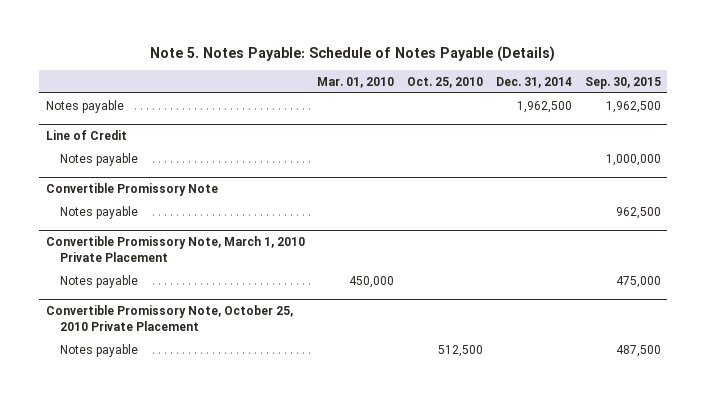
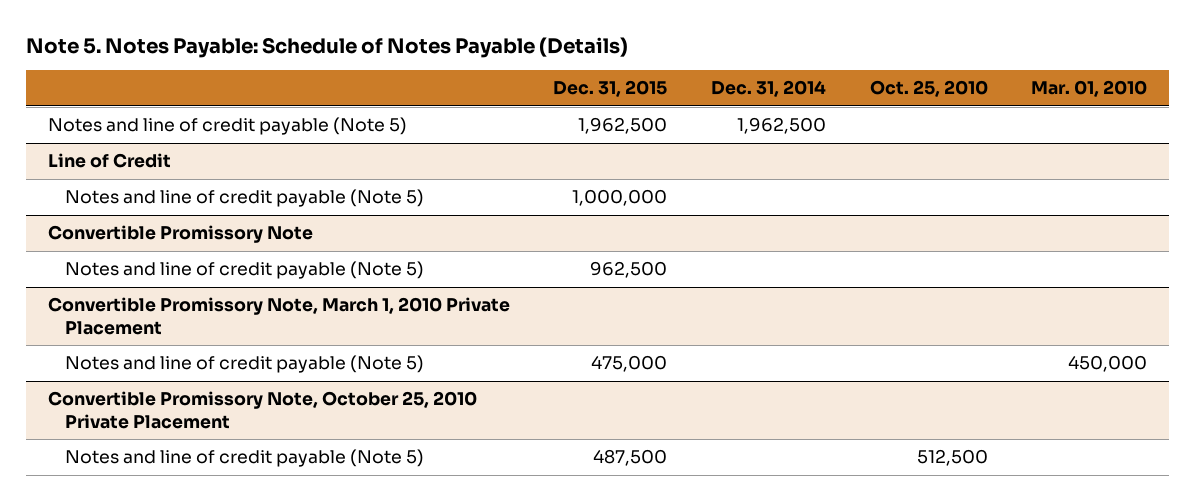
[584,76,661,89] Sep. 30, 2015 -> none
none -> [553,80,668,98] Dec. 31, 2015
[45,99,124,113] Notes payable -> [47,117,407,136] Notes and line of credit payable (Note 5)
[59,152,138,166] Notes payable -> [65,189,425,208] Notes and line of credit payable (Note 5)
[59,205,138,219] Notes payable -> [65,261,425,280] Notes and line of credit payable (Note 5)
[59,274,138,288] Notes payable -> [65,355,425,374] Notes and line of credit payable (Note 5)
[59,343,138,357] Notes payable -> [65,449,425,468] Notes and line of credit payable (Note 5)

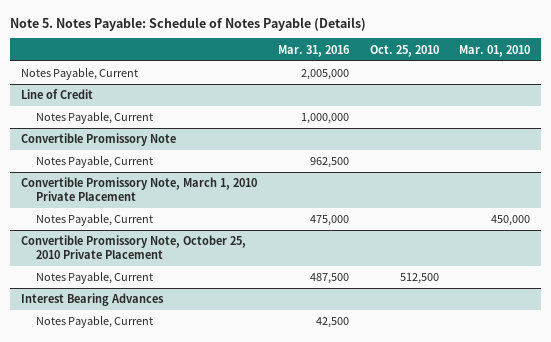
[553,80,668,98] Dec. 31, 2015 -> none
[710,80,826,98] Dec. 31, 2014 -> none
none -> [277,44,350,57] Mar. 31, 2016
[47,117,407,136] Notes and line of credit payable (Note 5) -> [20,68,138,81] Notes Payable, Current
[65,189,425,208] Notes and line of credit payable (Note 5) -> [36,112,154,125] Notes Payable, Current
[65,261,425,280] Notes and line of credit payable (Note 5) -> [36,156,154,169] Notes Payable, Current
[65,355,425,374] Notes and line of credit payable (Note 5) -> [36,214,154,227] Notes Payable, Current
[65,449,425,468] Notes and line of credit payable (Note 5) -> [36,272,154,285] Notes Payable, Current
none -> [20,293,164,307] Interest Bearing Advances
none -> [36,316,154,329] Notes Payable, Current

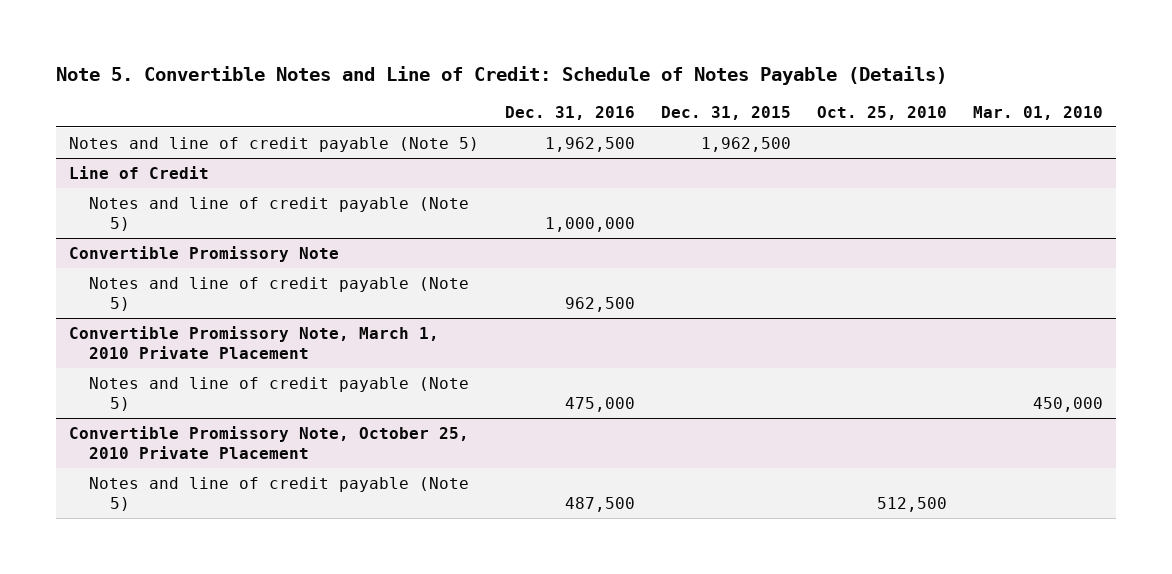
[10,16,367,31] Note 5. Notes Payable: Schedule of Notes Payable (Details) -> [55,65,947,85] Note 5. Convertible Notes and Line of Credit: Schedule of Notes Payable (Details)
[277,44,350,57] Mar. 31, 2016 -> none
none -> [504,105,635,120] Dec. 31, 2016
none -> [660,105,791,120] Dec. 31, 2015
[20,68,138,81] Notes Payable, Current -> [68,136,479,152] Notes and line of credit payable (Note 5)
[36,112,154,125] Notes Payable, Current -> [89,196,470,232] Notes and line of credit payable (Note 5)
[36,156,154,169] Notes Payable, Current -> [89,276,470,312] Notes and line of credit payable (Note 5)
[36,214,154,227] Notes Payable, Current -> [89,376,470,412] Notes and line of credit payable (Note 5)
[20,293,164,307] Interest Bearing Advances -> none
[36,316,154,329] Notes Payable, Current -> none
[36,272,154,285] Notes Payable, Current -> [89,476,470,512] Notes and line of credit payable (Note 5)

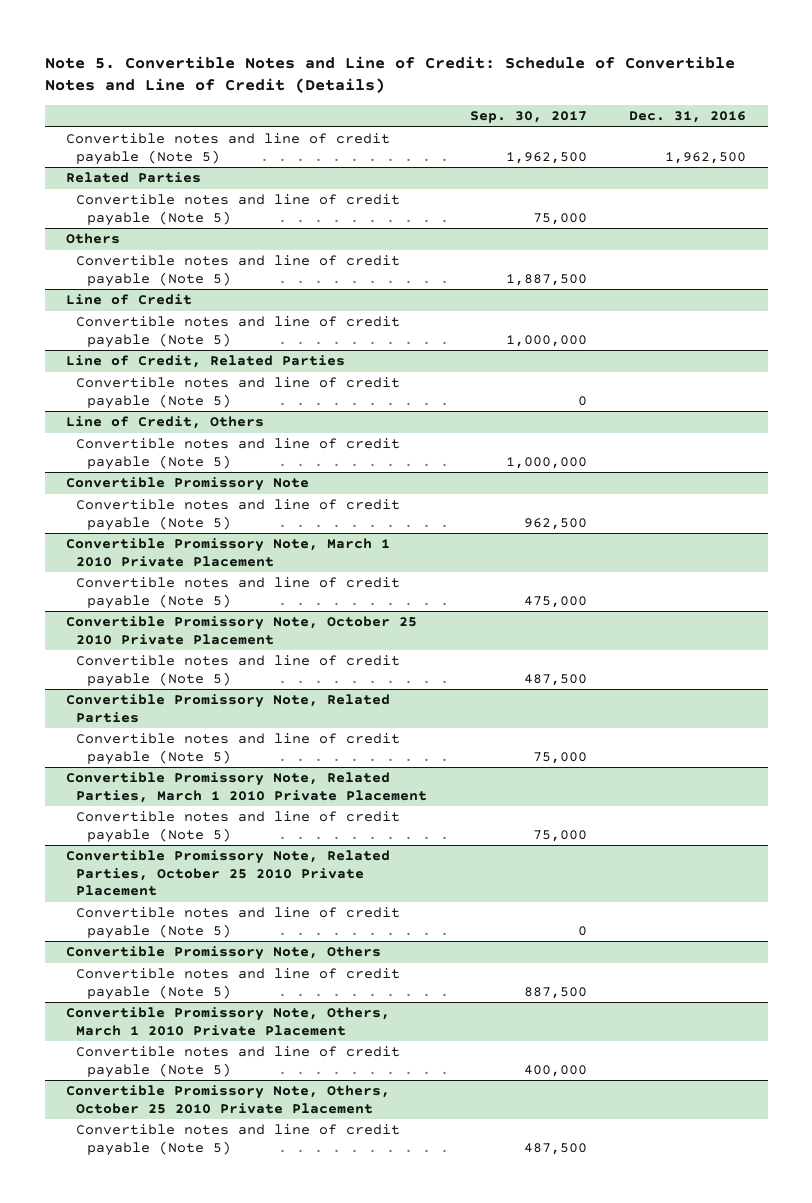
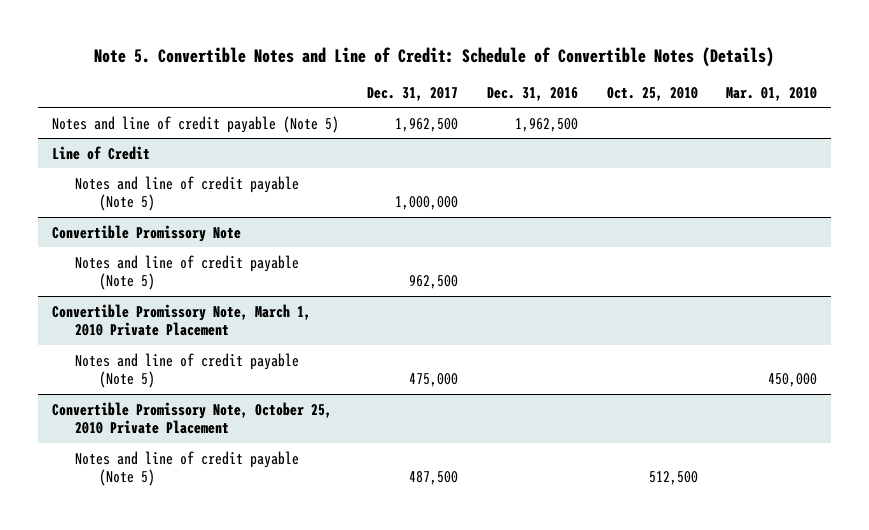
[44,55,735,94] Note 5. Convertible Notes and Line of Credit: Schedule of Convertible Notes and Line of Credit (Details) -> [94,46,775,67] Note 5. Convertible Notes and Line of Credit: Schedule of Convertible Notes (Details)
[469,111,587,124] Sep. 30, 2017 -> none
none -> [367,86,459,101] Dec. 31, 2017
none -> [606,86,698,101] Oct. 25, 2010
none -> [726,86,818,101] Mar. 01, 2010
[65,172,201,184] Related Parties -> none
[76,194,401,226] Convertible notes and line of credit payable (Note 5) -> none
[65,233,120,245] Others -> none
[76,255,401,287] Convertible notes and line of credit payable (Note 5) -> none
[65,133,390,165] Convertible notes and line of credit payable (Note 5) -> [51,115,339,133] Notes and line of credit payable (Note 5)
[65,355,345,369] Line of Credit, Related Parties -> none
[76,377,401,409] Convertible notes and line of credit payable (Note 5) -> none
[65,416,264,430] Line of Credit, Others -> none
[76,438,401,470] Convertible notes and line of credit payable (Note 5) -> none
[76,316,401,348] Convertible notes and line of credit payable (Note 5) -> [75,175,300,212] Notes and line of credit payable (Note 5)
[65,694,390,723] Convertible Promissory Note, Related Parties -> none
[76,733,401,765] Convertible notes and line of credit payable (Note 5) -> none
[65,772,428,803] Convertible Promissory Note, Related Parties, March 1 2010 Private Placement -> none
[76,811,401,843] Convertible notes and line of credit payable (Note 5) -> none
[65,850,390,897] Convertible Promissory Note, Related Parties, October 25 2010 Private Placement -> none
[76,907,401,939] Convertible notes and line of credit payable (Note 5) -> none
[65,946,381,961] Convertible Promissory Note, Others -> none
[76,968,401,1000] Convertible notes and line of credit payable (Note 5) -> none
[65,1007,390,1036] Convertible Promissory Note, Others, March 1 2010 Private Placement -> none
[76,1046,401,1078] Convertible notes and line of credit payable (Note 5) -> none
[65,1085,390,1114] Convertible Promissory Note, Others, October 25 2010 Private Placement -> none
[76,1124,401,1156] Convertible notes and line of credit payable (Note 5) -> none
[76,499,401,531] Convertible notes and line of credit payable (Note 5) -> [75,254,300,291] Notes and line of credit payable (Note 5)
[65,538,390,567] Convertible Promissory Note, March 1 2010 Private Placement -> [51,303,311,337] Convertible Promissory Note, March 1, 2010 Private Placement
[76,577,401,609] Convertible notes and line of credit payable (Note 5) -> [75,352,300,389] Notes and line of credit payable (Note 5)
[65,616,417,645] Convertible Promissory Note, October 25 2010 Private Placement -> [51,401,332,435] Convertible Promissory Note, October 25, 2010 Private Placement
[76,655,401,687] Convertible notes and line of credit payable (Note 5) -> [75,450,300,487] Notes and line of credit payable (Note 5)

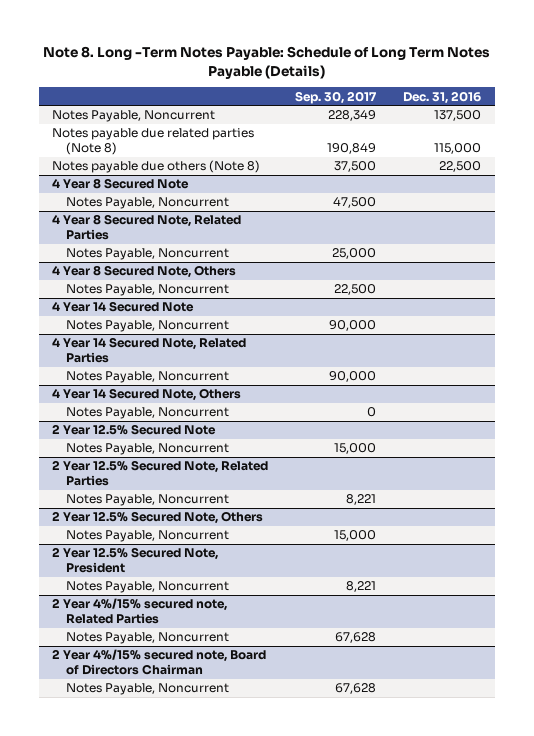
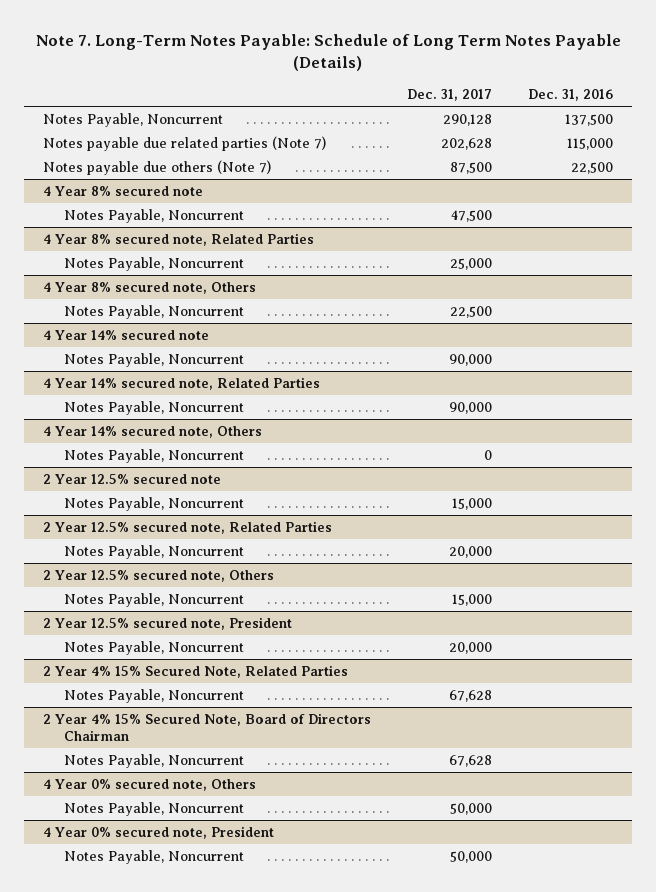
[42,46,490,79] Note 8. Long -Term Notes Payable: Schedule of Long Term Notes Payable (Details) -> [35,34,621,72] Note 7. Long-Term Notes Payable: Schedule of Long Term Notes Payable (Details)
[295,90,378,104] Sep. 30, 2017 -> none
none -> [406,89,492,102] Dec. 31, 2017
[52,128,255,155] Notes payable due related parties (Note 8) -> [42,135,326,151] Notes payable due related parties (Note 7)
[52,160,261,174] Notes payable due others (Note 8) -> [42,159,271,175] Notes payable due others (Note 7)
[52,178,190,190] 4 Year 8 Secured Note -> [42,185,203,196] 4 Year 8% secured note
[52,214,242,240] 4 Year 8 Secured Note, Related Parties -> [42,232,314,246] 4 Year 8% secured note, Related Parties
[52,265,237,279] 4 Year 8 Secured Note, Others -> [42,281,256,294] 4 Year 8% secured note, Others
[52,301,195,313] 4 Year 14 Secured Note -> [42,329,209,340] 4 Year 14% secured note
[52,337,247,363] 4 Year 14 Secured Note, Related Parties -> [42,376,320,390] 4 Year 14% secured note, Related Parties
[52,388,242,402] 4 Year 14 Secured Note, Others -> [42,425,262,438] 4 Year 14% secured note, Others
[52,424,217,436] 2 Year 12.5% Secured Note -> [42,473,221,484] 2 Year 12.5% secured note
[52,460,269,486] 2 Year 12.5% Secured Note, Related Parties -> [42,520,332,534] 2 Year 12.5% secured note, Related Parties
[52,511,264,525] 2 Year 12.5% Secured Note, Others -> [42,569,274,582] 2 Year 12.5% secured note, Others
[52,547,219,573] 2 Year 12.5% Secured Note, President -> [42,616,292,630] 2 Year 12.5% secured note, President
[52,598,228,624] 2 Year 4%/15% secured note, Related Parties -> [42,664,348,678] 2 Year 4% 15% Secured Note, Related Parties
[52,649,267,675] 2 Year 4%/15% secured note, Board of Directors Chairman -> [42,712,371,741] 2 Year 4% 15% Secured Note, Board of Directors Chairman
none -> [42,778,256,791] 4 Year 0% secured note, Others
none -> [63,801,244,816] Notes Payable, Noncurrent
none -> [42,825,274,839] 4 Year 0% secured note, President
none -> [63,849,244,864] Notes Payable, Noncurrent

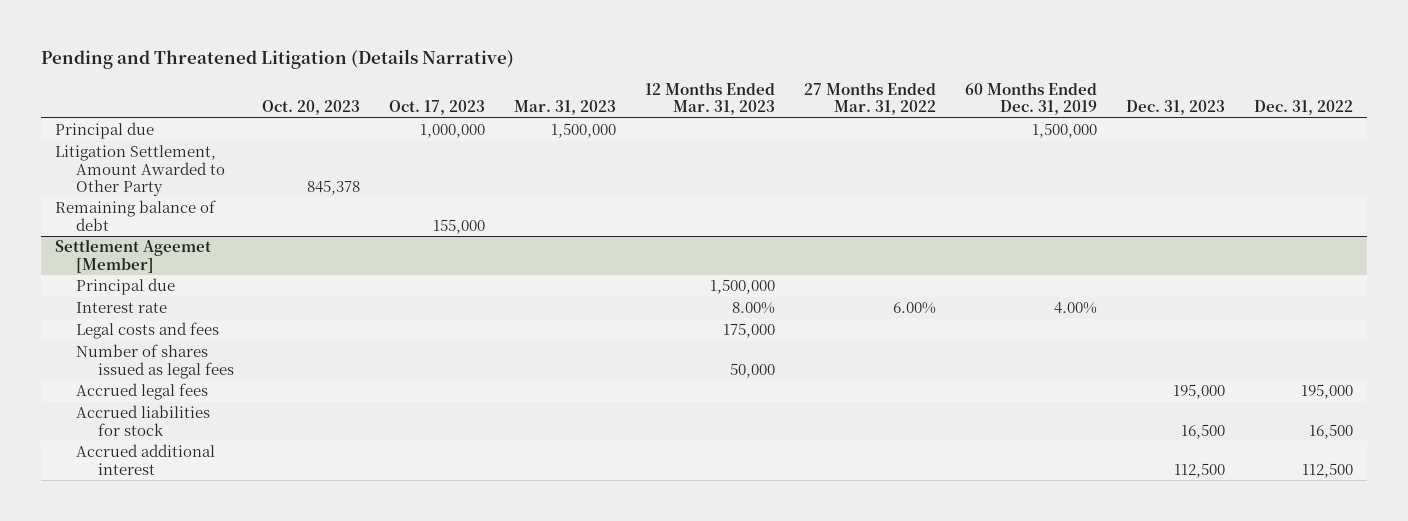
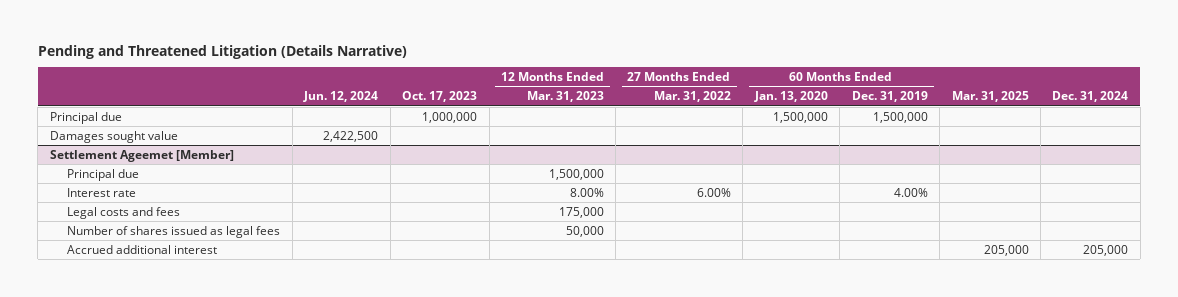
[262,100,361,116] Oct. 20, 2023 -> none
[514,100,617,116] Mar. 31, 2023 -> none
[1126,100,1226,116] Dec. 31, 2023 -> none
[1253,100,1353,116] Dec. 31, 2022 -> none
none -> [303,91,379,103] Jun. 12, 2024
none -> [753,91,828,103] Jan. 13, 2020
none -> [951,91,1029,103] Mar. 31, 2025
none -> [1052,91,1129,103] Dec. 31, 2024
[55,145,226,196] Litigation Settlement, Amount Awarded to Other Party -> none
[55,200,217,231] Remaining balance of debt -> none
none -> [49,130,178,143] Damages sought value
[76,383,209,401] Accrued legal fees -> none
[76,405,211,436] Accrued liabilities for stock -> none

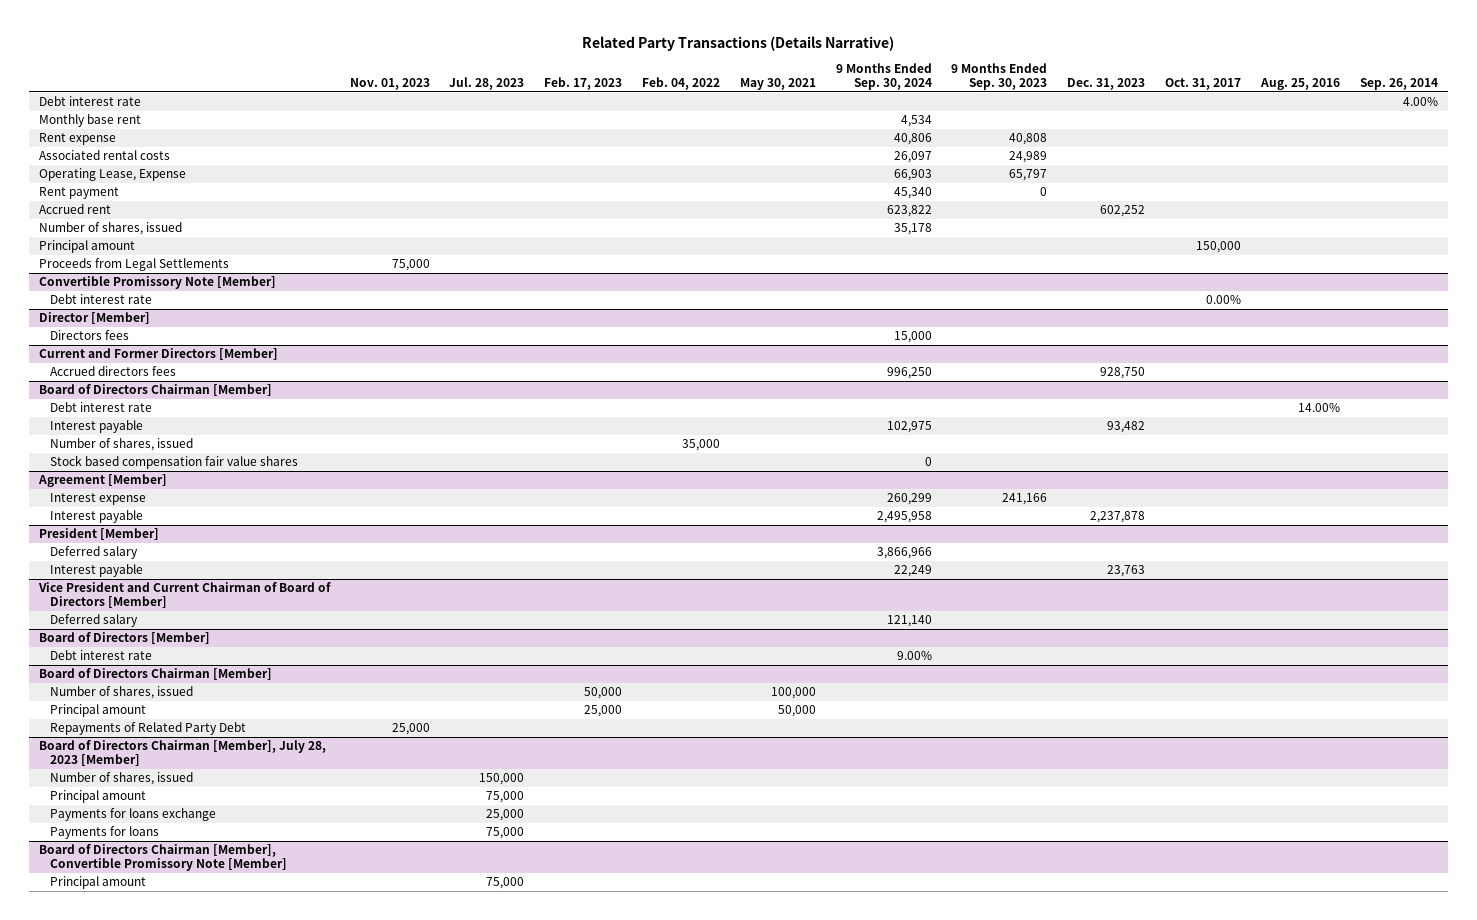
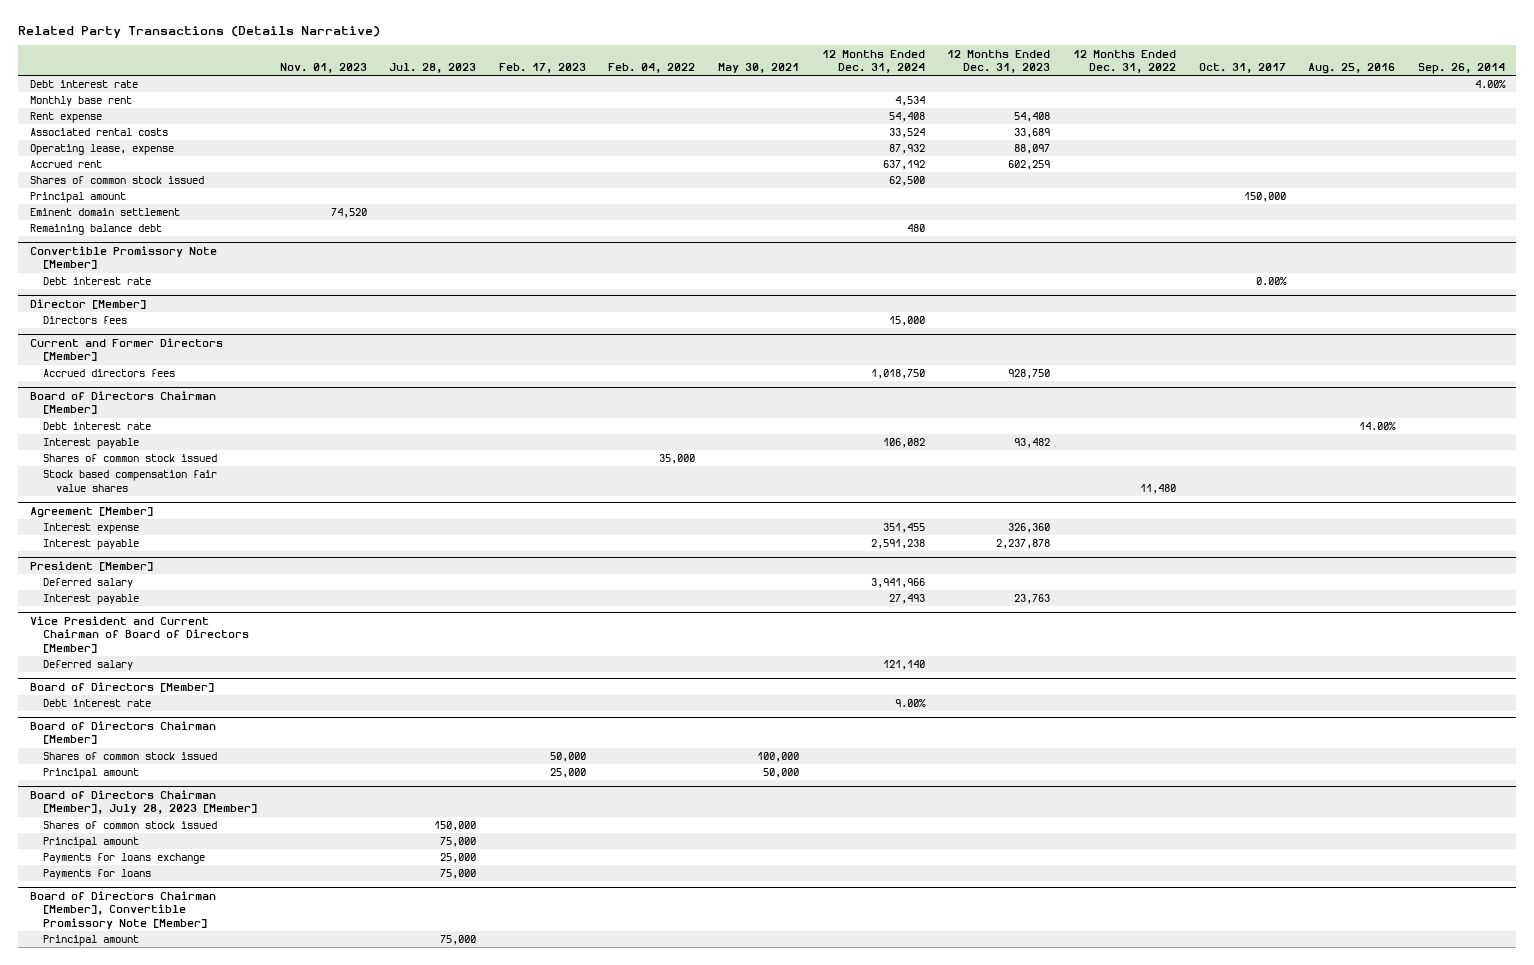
[835,62,932,91] 9 Months Ended Sep. 30, 2024 -> none
[951,62,1048,91] 9 Months Ended Sep. 30, 2023 -> none
[1067,78,1146,91] Dec. 31, 2023 -> none
none -> [821,49,925,74] 12 Months Ended Dec. 31, 2024
none -> [947,49,1051,74] 12 Months Ended Dec. 31, 2023
none -> [1072,49,1176,74] 12 Months Ended Dec. 31, 2022
[38,187,119,200] Rent payment -> none
[38,168,186,182] Operating Lease, Expense -> [29,144,174,156] Operating lease, expense
[38,222,182,236] Number of shares, issued -> [29,176,204,185] Shares of common stock issued
[38,258,229,272] Proceeds from Legal Settlements -> none
none -> [29,208,180,217] Eminent domain settlement
none -> [29,224,162,236] Remaining balance debt
[49,438,193,452] Number of shares, issued -> [42,454,217,463] Shares of common stock issued
[49,686,193,700] Number of shares, issued -> [42,752,217,761] Shares of common stock issued
[49,722,246,736] Repayments of Related Party Debt -> none
[49,772,193,786] Number of shares, issued -> [42,821,217,830] Shares of common stock issued

